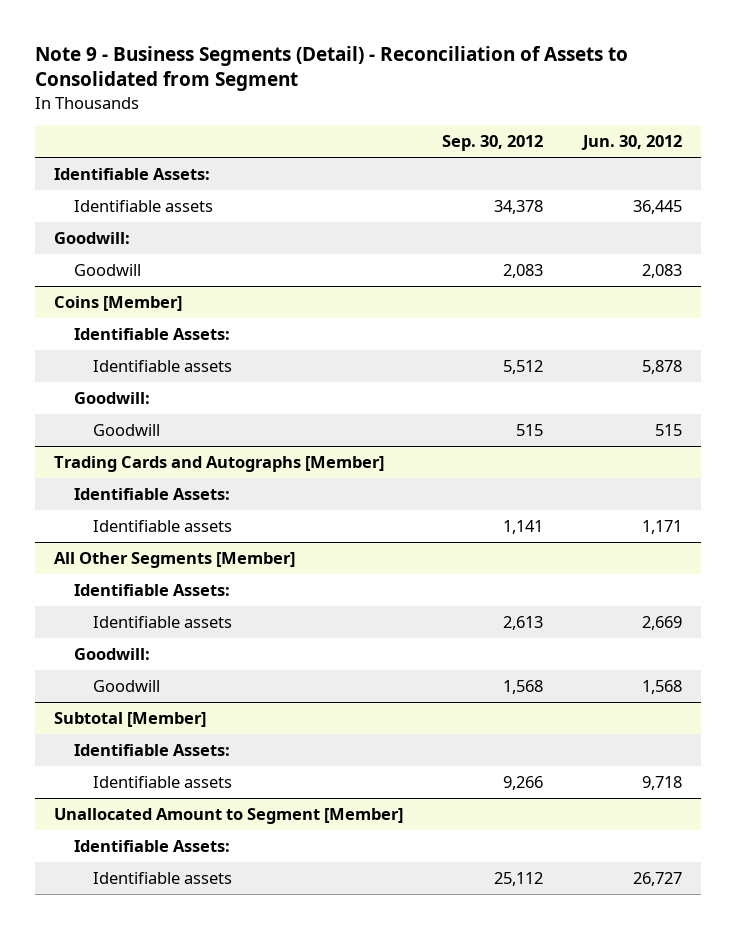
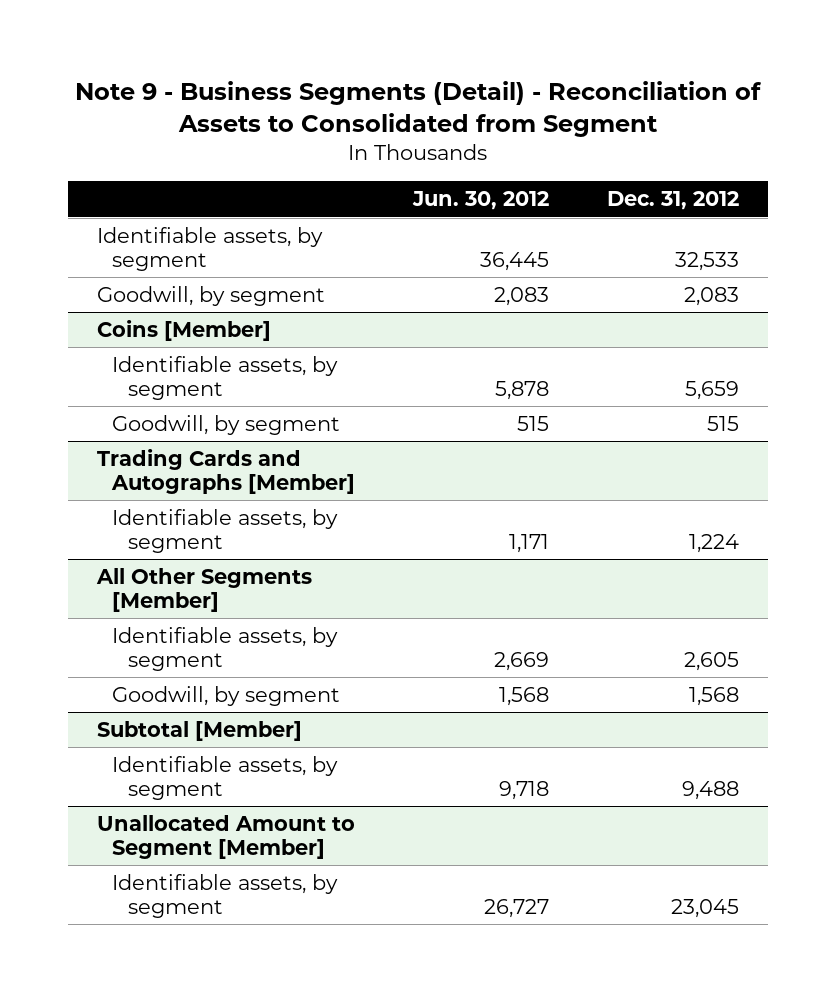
[442,135,544,152] Sep. 30, 2012 -> none
none -> [607,191,740,211] Dec. 31, 2012
[54,167,211,180] Identifiable Assets: -> none
[54,231,131,244] Goodwill: -> none
[73,199,213,212] Identifiable assets -> [96,226,323,271] Identifiable assets, by segment
[73,263,141,276] Goodwill -> [96,285,325,306] Goodwill, by segment
[73,327,230,340] Identifiable Assets: -> none
[73,391,150,404] Goodwill: -> none
[93,359,233,372] Identifiable assets -> [112,355,339,400] Identifiable assets, by segment
[93,423,161,436] Goodwill -> [112,414,341,435] Goodwill, by segment
[73,487,230,500] Identifiable Assets: -> none
[93,519,233,532] Identifiable assets -> [112,508,339,553] Identifiable assets, by segment
[73,583,230,596] Identifiable Assets: -> none
[73,647,150,660] Goodwill: -> none
[93,615,233,628] Identifiable assets -> [112,626,339,671] Identifiable assets, by segment
[93,679,161,692] Goodwill -> [112,685,341,706] Goodwill, by segment
[73,743,230,756] Identifiable Assets: -> none
[93,775,233,788] Identifiable assets -> [112,755,339,800] Identifiable assets, by segment
[73,839,230,852] Identifiable Assets: -> none
[93,871,233,884] Identifiable assets -> [112,873,339,918] Identifiable assets, by segment

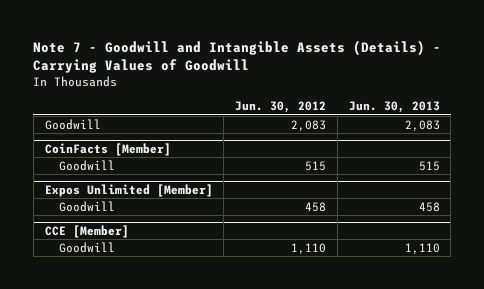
[75,81,763,138] Note 9 - Business Segments (Detail) - Reconciliation of Assets to Consolidated from Segment -> [33,39,442,73] Note 7 - Goodwill and Intangible Assets (Details) - Carrying Values of Goodwill
[607,191,740,211] Dec. 31, 2012 -> none
none -> [348,101,440,114] Jun. 30, 2013
[96,226,323,271] Identifiable assets, by segment -> none
[96,319,271,341] Coins [Member] -> none
[112,355,339,400] Identifiable assets, by segment -> none
[96,448,356,494] Trading Cards and Autographs [Member] -> none
[112,508,339,553] Identifiable assets, by segment -> none
[95,567,312,612] All Other Segments [Member] -> none
[112,626,339,671] Identifiable assets, by segment -> none
[96,720,302,741] Subtotal [Member] -> none
[112,755,339,800] Identifiable assets, by segment -> none
[96,814,355,859] Unallocated Amount to Segment [Member] -> none
[112,873,339,918] Identifiable assets, by segment -> none
[96,285,325,306] Goodwill, by segment -> [44,118,101,130] Goodwill
none -> [44,142,171,156] CoinFacts [Member]
[112,414,341,435] Goodwill, by segment -> [58,159,115,171] Goodwill
none -> [44,183,213,197] Expos Unlimited [Member]
[112,685,341,706] Goodwill, by segment -> [58,200,115,212] Goodwill
[499,686,550,706] 1,568 -> [305,201,327,212] 458
none -> [44,224,129,238] CCE [Member]
none -> [58,241,115,253] Goodwill

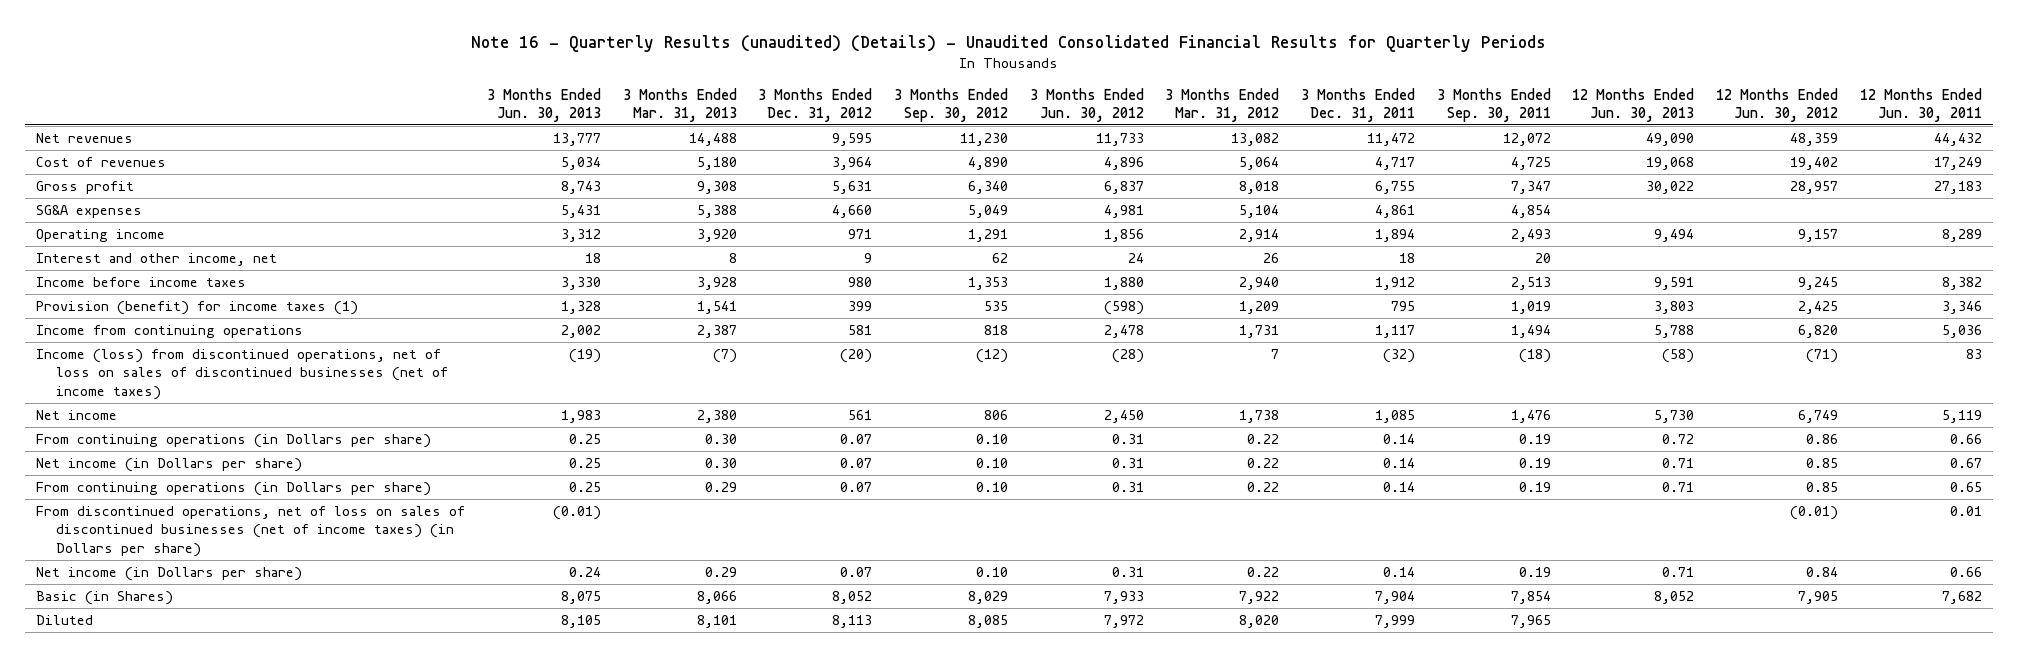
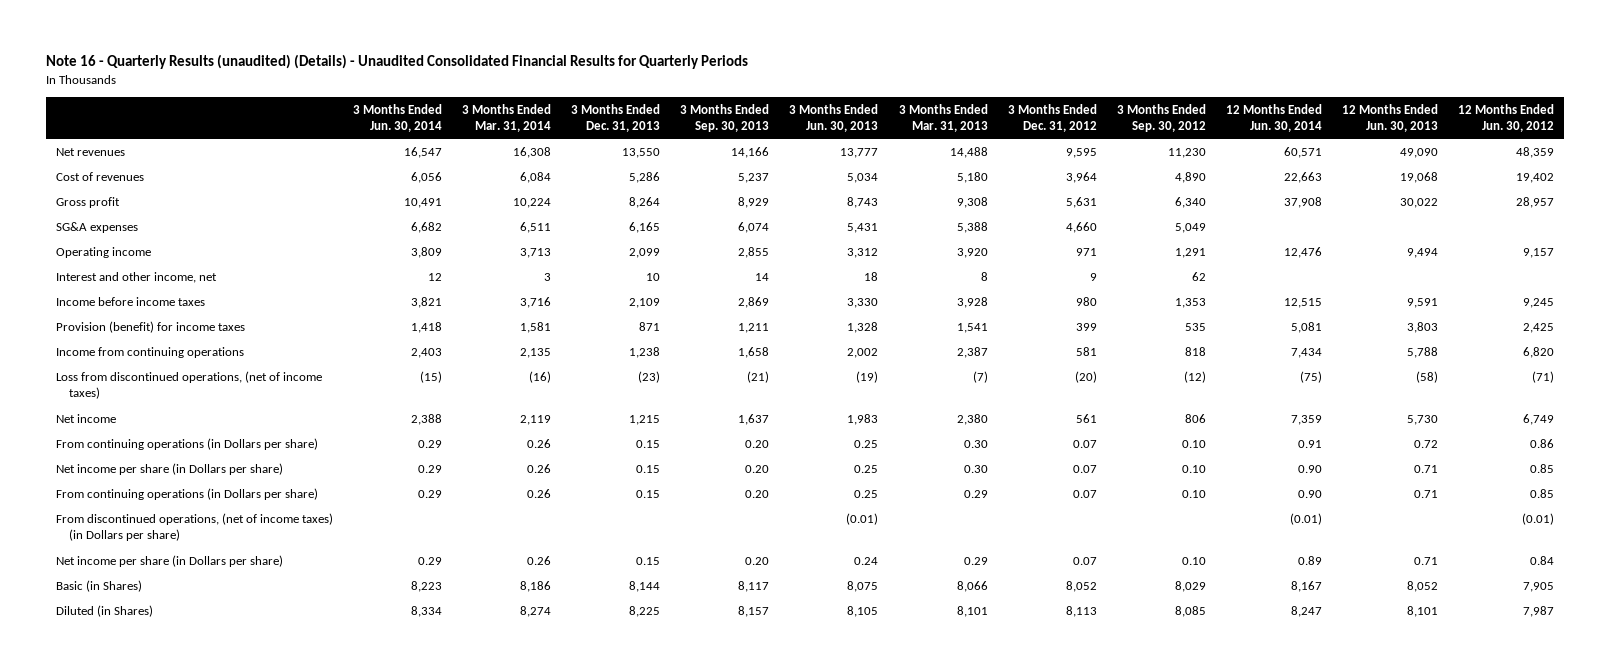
[1029,87,1144,123] 3 Months Ended Jun. 30, 2012 -> none
[1165,87,1280,123] 3 Months Ended Mar. 31, 2012 -> none
[1301,87,1416,123] 3 Months Ended Dec. 31, 2011 -> none
[1436,87,1551,123] 3 Months Ended Sep. 30, 2011 -> none
[1859,87,1982,123] 12 Months Ended Jun. 30, 2011 -> none
none -> [352,103,442,133] 3 Months Ended Jun. 30, 2014
none -> [462,103,552,133] 3 Months Ended Mar. 31, 2014
none -> [571,103,661,133] 3 Months Ended Dec. 31, 2013
none -> [680,103,770,133] 3 Months Ended Sep. 30, 2013
none -> [1226,103,1323,133] 12 Months Ended Jun. 30, 2014
[36,301,359,316] Provision (benefit) for income taxes (1) -> [55,320,245,333] Provision (benefit) for income taxes
[36,349,448,400] Income (loss) from discontinued operations, net of loss on sales of discontinued businesses (net of income taxes) -> [55,370,322,400] Loss from discontinued operations, (net of income taxes)
[36,458,303,473] Net income (in Dollars per share) -> [55,462,283,475] Net income per share (in Dollars per share)
[36,506,466,557] From discontinued operations, net of loss on sales of discontinued businesses (net of income taxes) (in Dollars per share) -> [55,512,333,542] From discontinued operations, (net of income taxes) (in Dollars per share)
[36,567,303,582] Net income (in Dollars per share) -> [55,554,283,567] Net income per share (in Dollars per share)
[36,615,94,626] Diluted -> none
none -> [55,604,153,617] Diluted (in Shares)

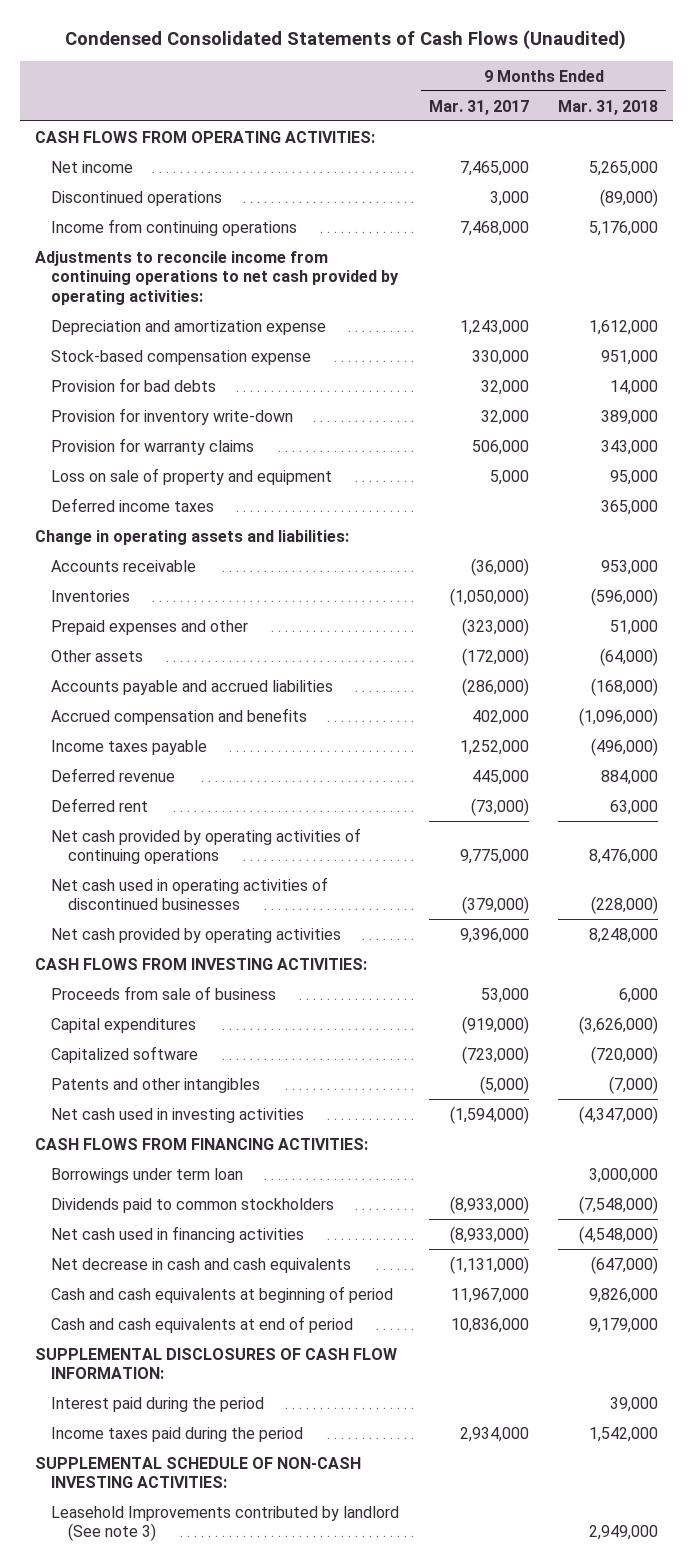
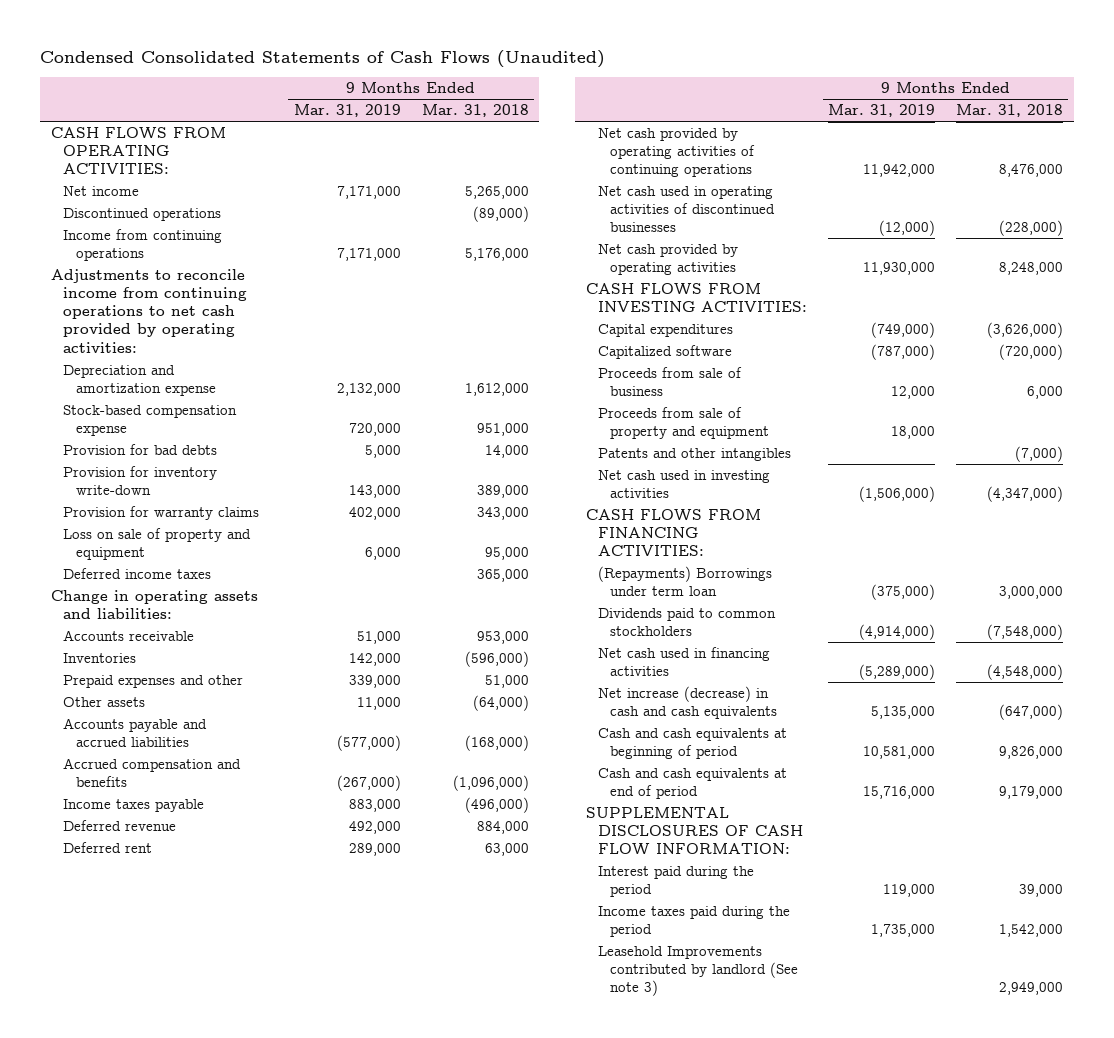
[428,99,529,115] Mar. 31, 2017 -> none
none -> [293,104,401,118] Mar. 31, 2019
[51,985,277,1000] Proceeds from sale of business -> [597,366,742,397] Proceeds from sale of business
none -> [597,406,770,440] Proceeds from sale of property and equipment
[51,1167,244,1183] Borrowings under term loan -> [597,565,772,597] (Repayments) Borrowings under term loan
[51,1257,352,1273] Net decrease in cash and cash equivalents -> [597,685,778,720] Net increase (decrease) in cash and cash equivalents
[34,1456,361,1489] SUPPLEMENTAL SCHEDULE OF NON-CASH INVESTING ACTIVITIES: -> none

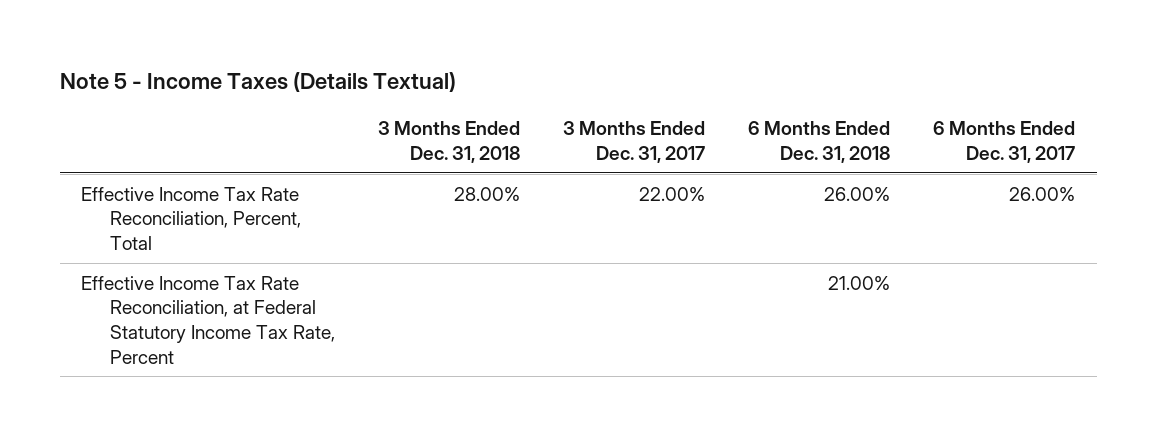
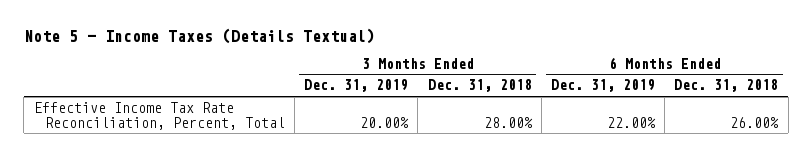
[562,121,705,163] 3 Months Ended Dec. 31, 2017 -> none
[933,121,1076,163] 6 Months Ended Dec. 31, 2017 -> none
none -> [304,79,409,93] Dec. 31, 2019
none -> [550,79,655,93] Dec. 31, 2019
[81,275,335,364] Effective Income Tax Rate Reconciliation, at Federal Statutory Income Tax Rate, Percent -> none

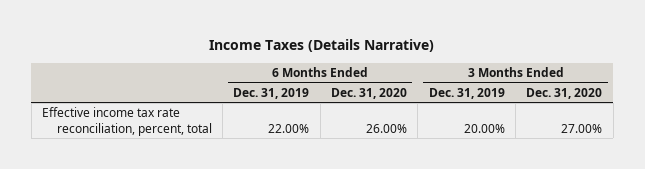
[23,27,375,44] Note 5 - Income Taxes (Details Textual) -> [209,39,435,53] Income Taxes (Details Narrative)
[427,79,532,93] Dec. 31, 2018 -> none
[674,79,779,93] Dec. 31, 2018 -> none
none -> [331,87,408,99] Dec. 31, 2020
none -> [526,87,603,99] Dec. 31, 2020
[33,101,285,130] Effective Income Tax Rate Reconciliation, Percent, Total -> [42,107,212,136] Effective income tax rate reconciliation, percent, total

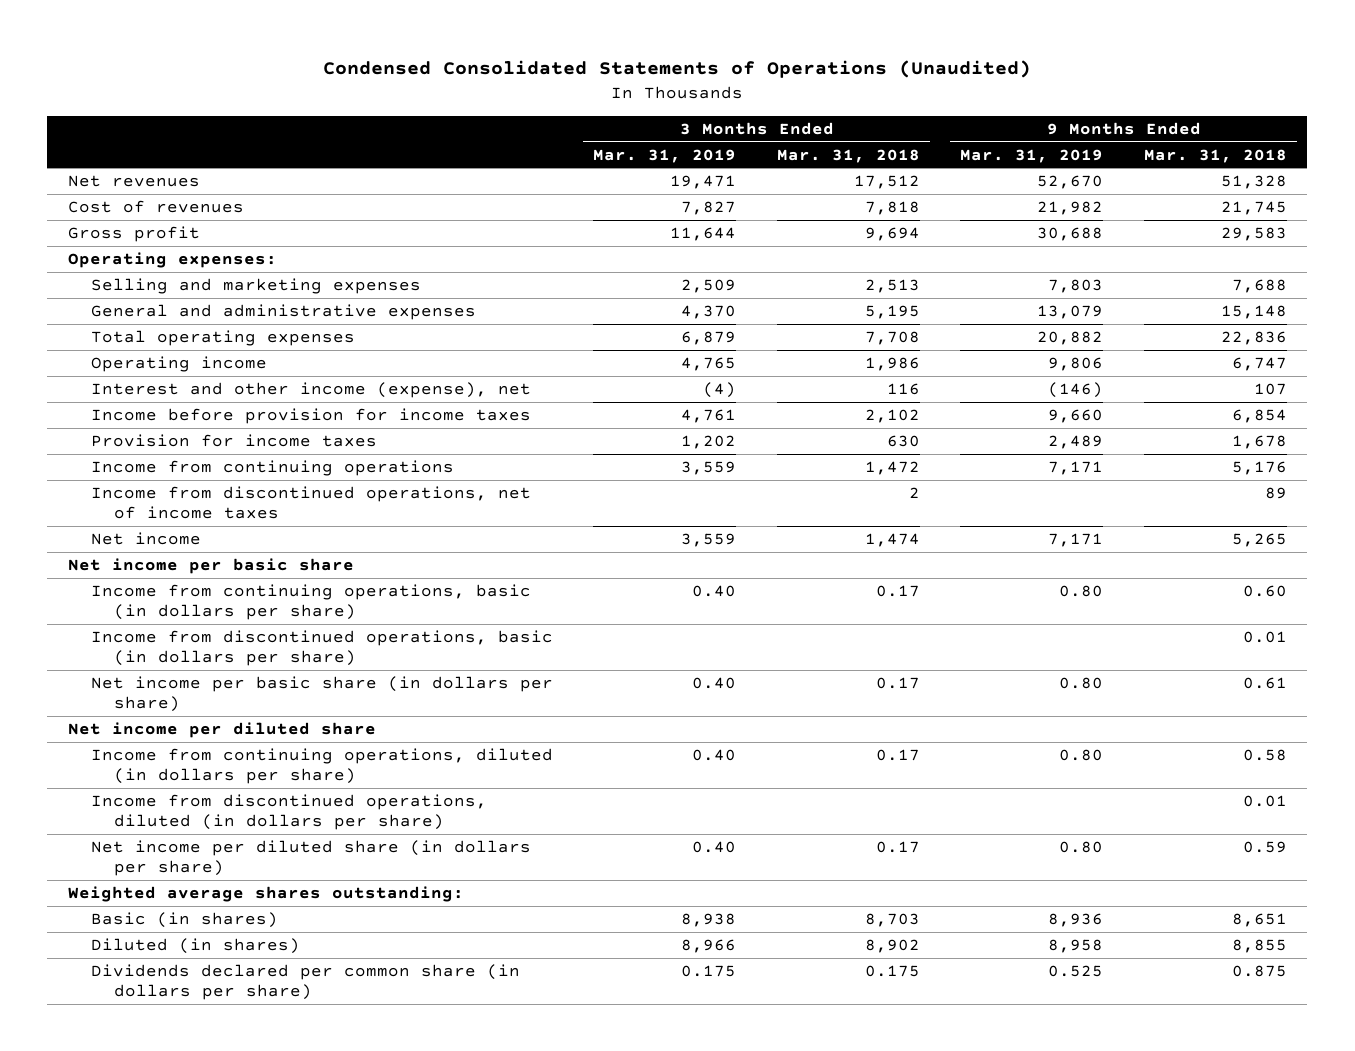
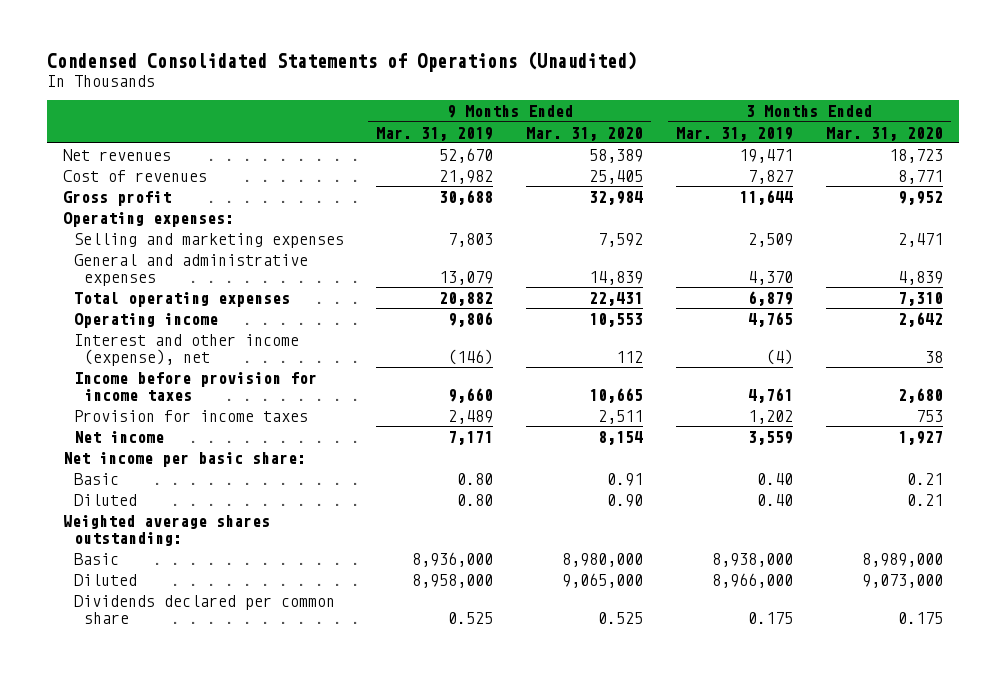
[776,148,920,163] Mar. 31, 2018 -> none
[1143,148,1287,163] Mar. 31, 2018 -> none
none -> [526,126,644,141] Mar. 31, 2020
none -> [825,126,943,141] Mar. 31, 2020
[90,460,454,477] Income from continuing operations -> none
[90,486,531,520] Income from discontinued operations, net of income taxes -> none
[90,584,531,621] Income from continuing operations, basic (in dollars per share) -> none
[90,630,553,667] Income from discontinued operations, basic (in dollars per share) -> none
[67,722,376,739] Net income per diluted share -> none
[90,748,553,785] Income from continuing operations, diluted (in dollars per share) -> none
[90,794,487,831] Income from discontinued operations, diluted (in dollars per share) -> none
[67,558,354,575] Net income per basic share -> [63,451,307,467] Net income per basic share:
[90,676,553,713] Net income per basic share (in dollars per share) -> [73,472,119,485] Basic
[90,840,531,877] Net income per diluted share (in dollars per share) -> [73,493,137,506] Diluted
[90,912,278,929] Basic (in shares) -> [73,552,119,565] Basic
[681,913,737,928] 8,938 -> [712,552,794,567] 8,938,000
[1048,913,1104,928] 8,936 -> [412,551,494,567] 8,936,000
[90,938,300,955] Diluted (in shares) -> [73,573,137,586] Diluted
[681,939,737,954] 8,966 -> [712,572,794,588] 8,966,000
[1048,939,1104,954] 8,958 -> [412,573,494,588] 8,958,000
[90,964,520,1001] Dividends declared per common share (in dollars per share) -> [73,594,335,624] Dividends declared per common share

